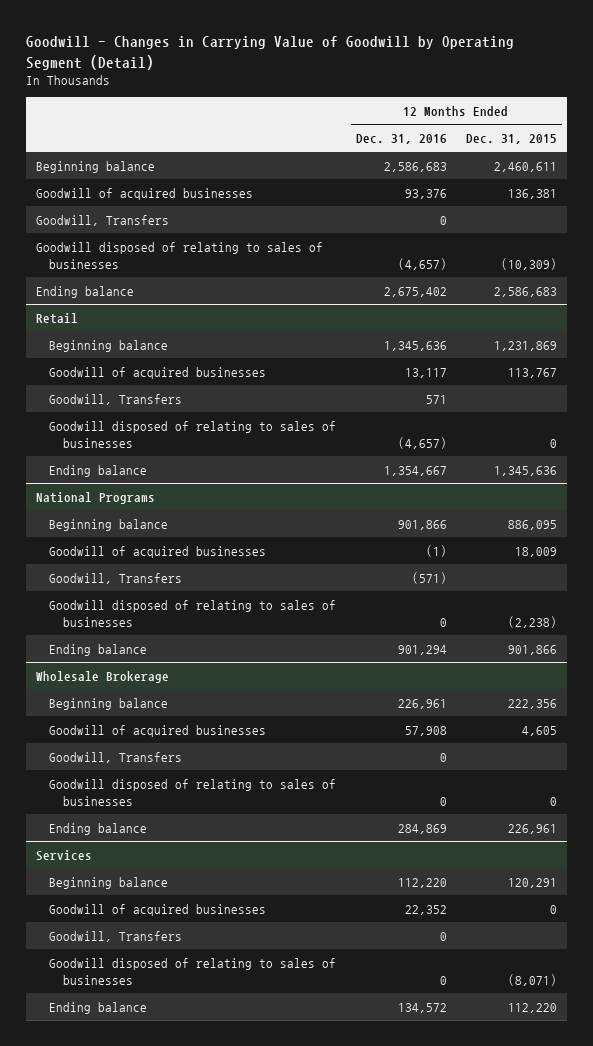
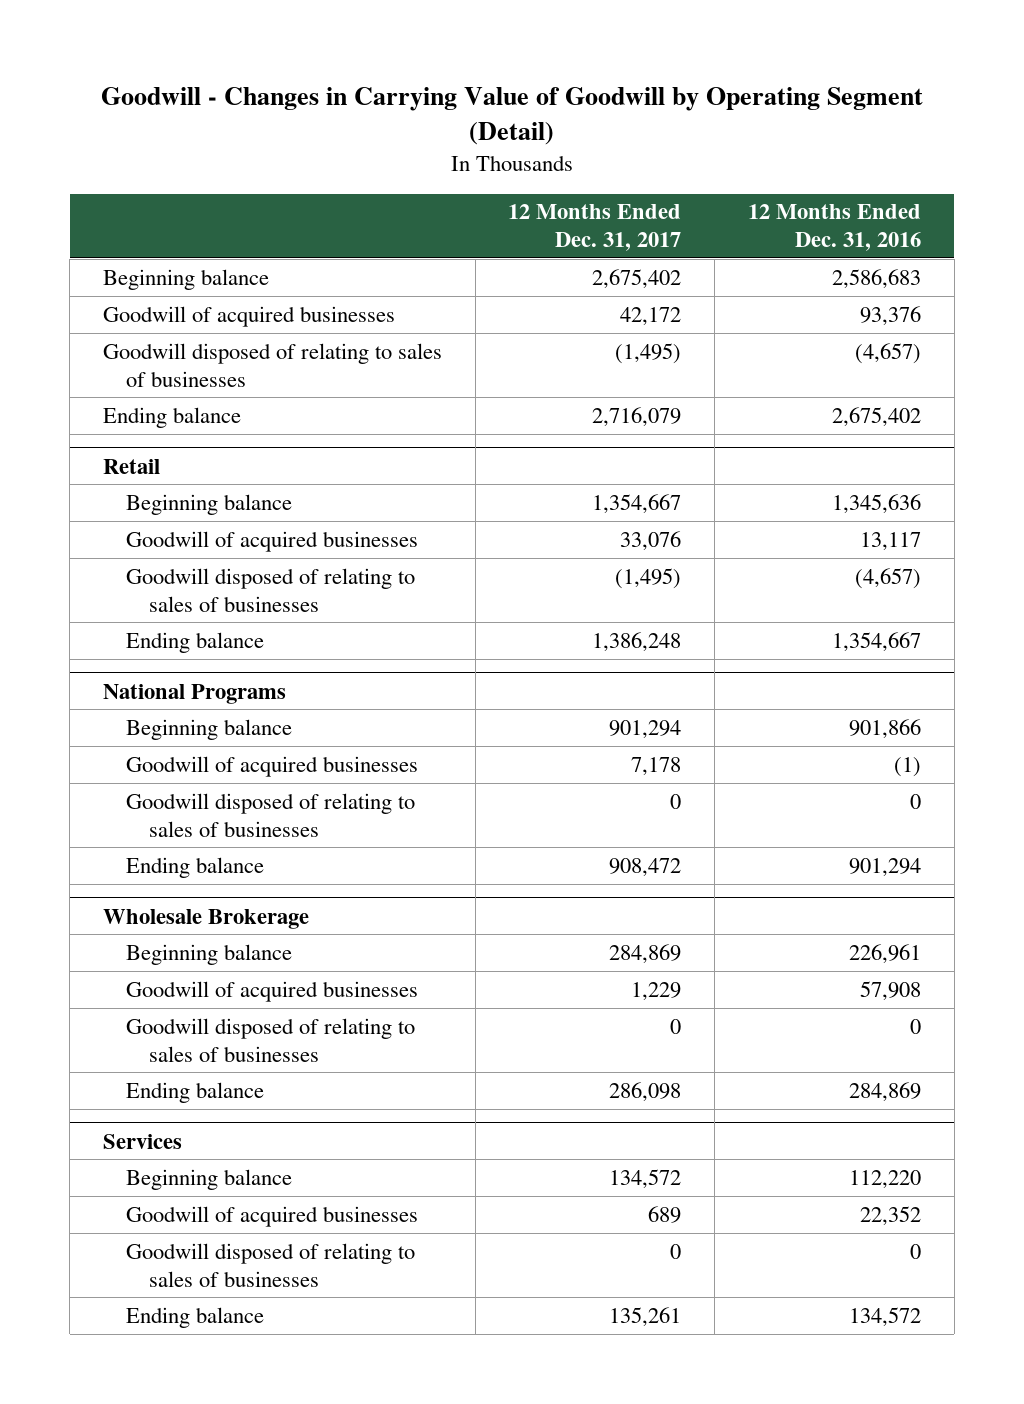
[466,133,558,144] Dec. 31, 2015 -> none
none -> [508,204,682,252] 12 Months Ended Dec. 31, 2017
[35,214,169,226] Goodwill, Transfers -> none
[49,393,183,405] Goodwill, Transfers -> none
[49,572,183,584] Goodwill, Transfers -> none
[49,751,183,763] Goodwill, Transfers -> none
[49,930,183,942] Goodwill, Transfers -> none

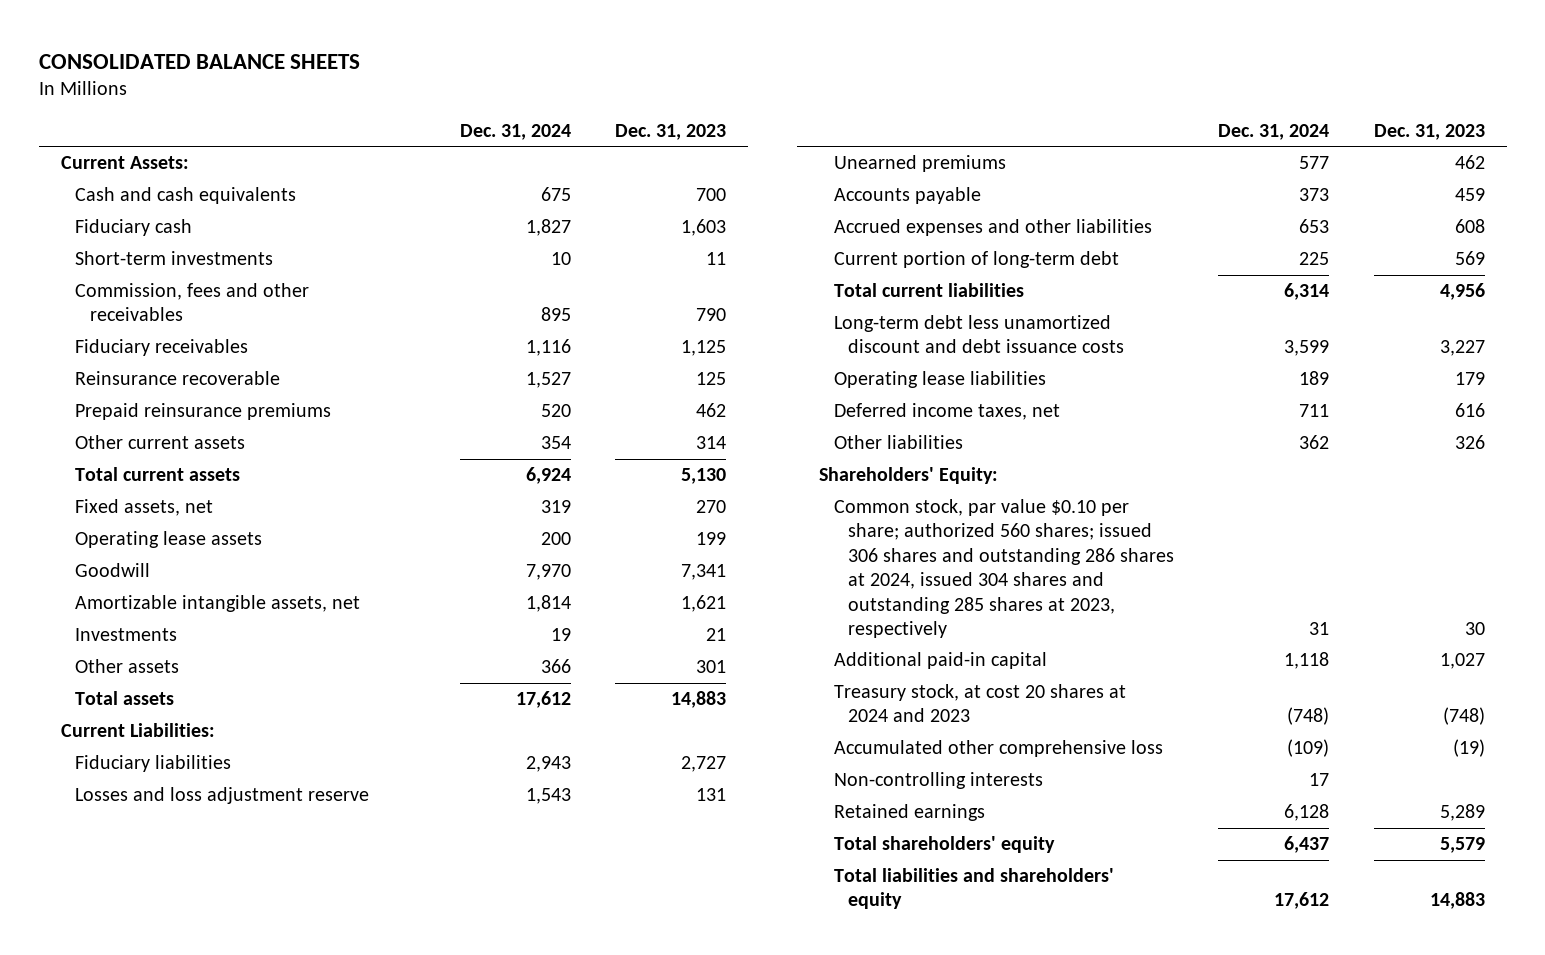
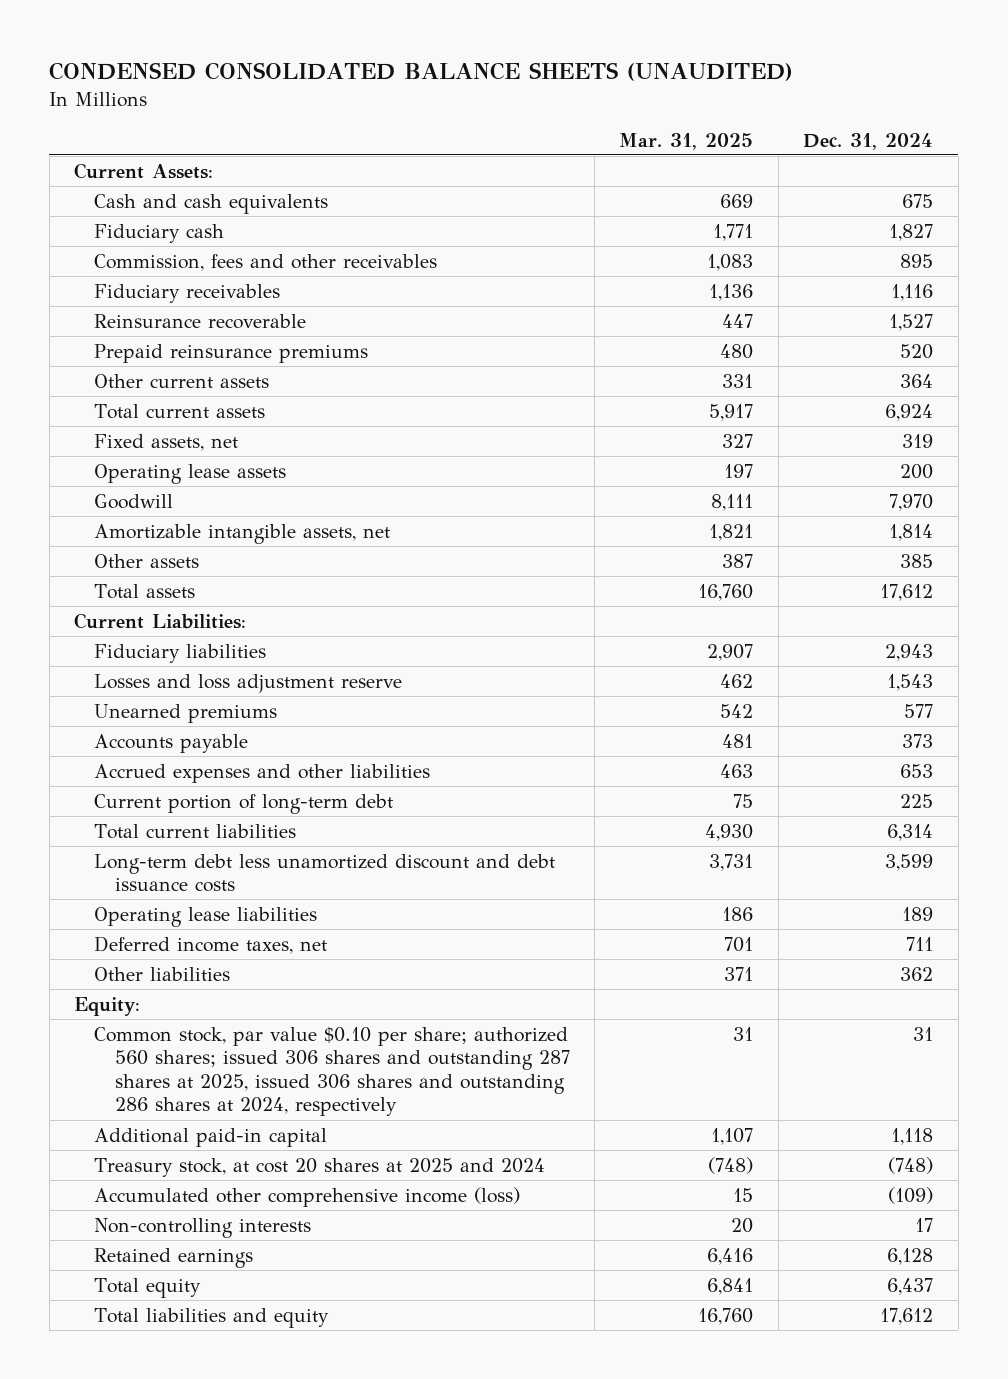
[38,53,360,69] CONSOLIDATED BALANCE SHEETS -> [49,62,794,82] CONDENSED CONSOLIDATED BALANCE SHEETS (UNAUDITED)
[615,123,727,140] Dec. 31, 2023 -> none
none -> [619,132,754,150] Mar. 31, 2025
[75,251,274,266] Short-term investments -> none
[540,436,571,450] 354 -> [900,373,934,388] 364
[75,628,178,642] Investments -> none
[540,659,571,674] 366 -> [900,553,934,568] 385
[819,467,999,485] Shareholders' Equity: -> [74,996,141,1016] Equity:
[833,499,1174,638] Common stock, par value $0.10 per share; authorized 560 shares; issued 306 shares and outstanding 286 shares at 2024, issued 304 shares and outstanding 285 shares at 2023, respectively -> [94,1026,570,1117] Common stock, par value $0.10 per share; authorized 560 shares; issued 306 shares and outstanding 287 shares at 2025, issued 306 shares and outstanding 286 shares at 2024, respectively
[833,684,1126,723] Treasury stock, at cost 20 shares at 2024 and 2023 -> [94,1157,546,1177] Treasury stock, at cost 20 shares at 2025 and 2024
[833,740,1163,758] Accumulated other comprehensive loss -> [94,1186,521,1207] Accumulated other comprehensive income (loss)
[833,836,1055,854] Total shareholders' equity -> [94,1277,202,1298] Total equity
[833,868,1114,910] Total liabilities and shareholders' equity -> [94,1307,330,1328] Total liabilities and equity

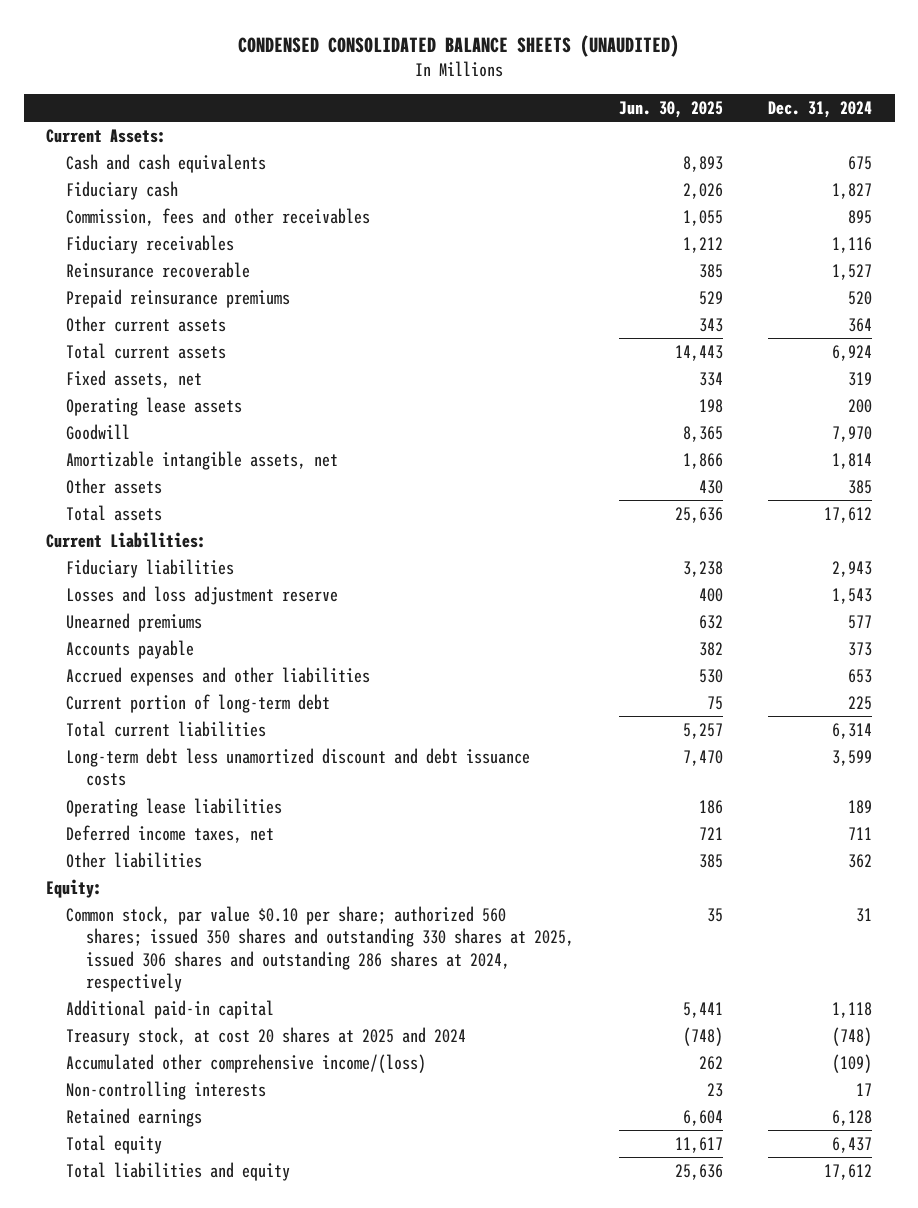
[619,132,754,150] Mar. 31, 2025 -> none
none -> [618,100,723,118] Jun. 30, 2025
[94,1026,570,1117] Common stock, par value $0.10 per share; authorized 560 shares; issued 306 shares and outstanding 287 shares at 2025, issued 306 shares and outstanding 286 shares at 2024, respectively -> [66,905,574,992] Common stock, par value $0.10 per share; authorized 560 shares; issued 350 shares and outstanding 330 shares at 2025, issued 306 shares and outstanding 286 shares at 2024, respectively
[94,1186,521,1207] Accumulated other comprehensive income (loss) -> [66,1053,427,1073] Accumulated other comprehensive income/(loss)

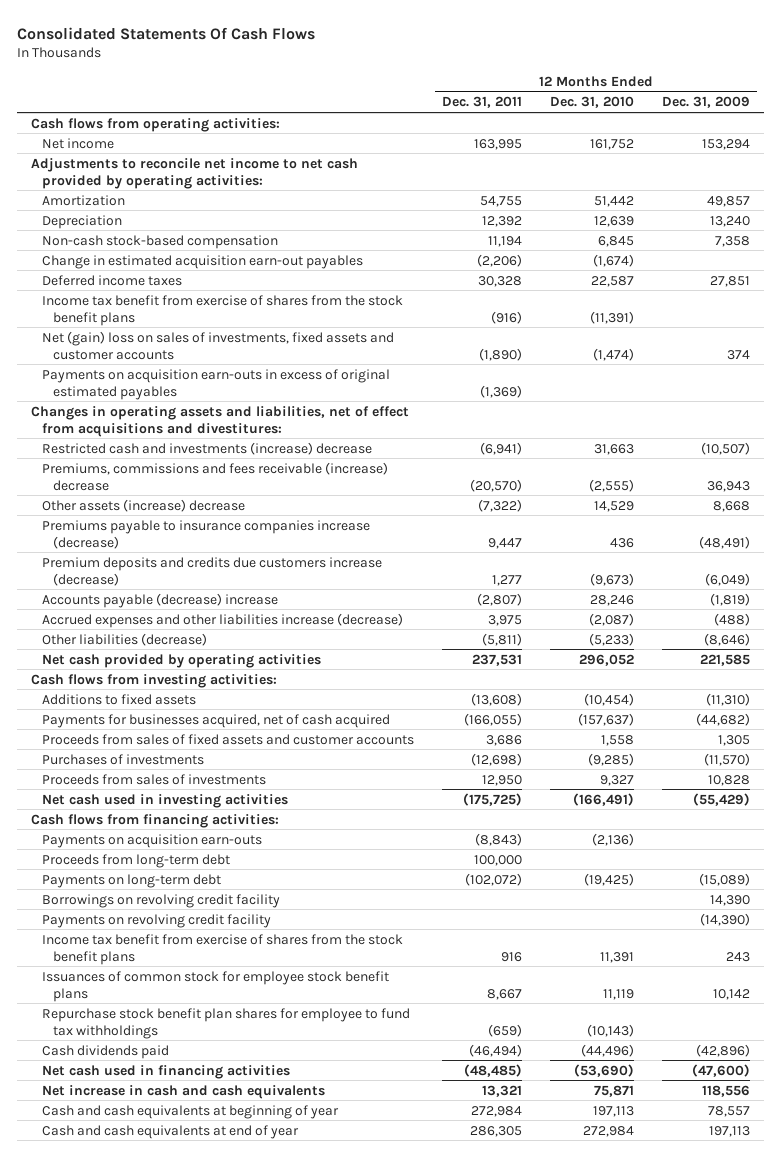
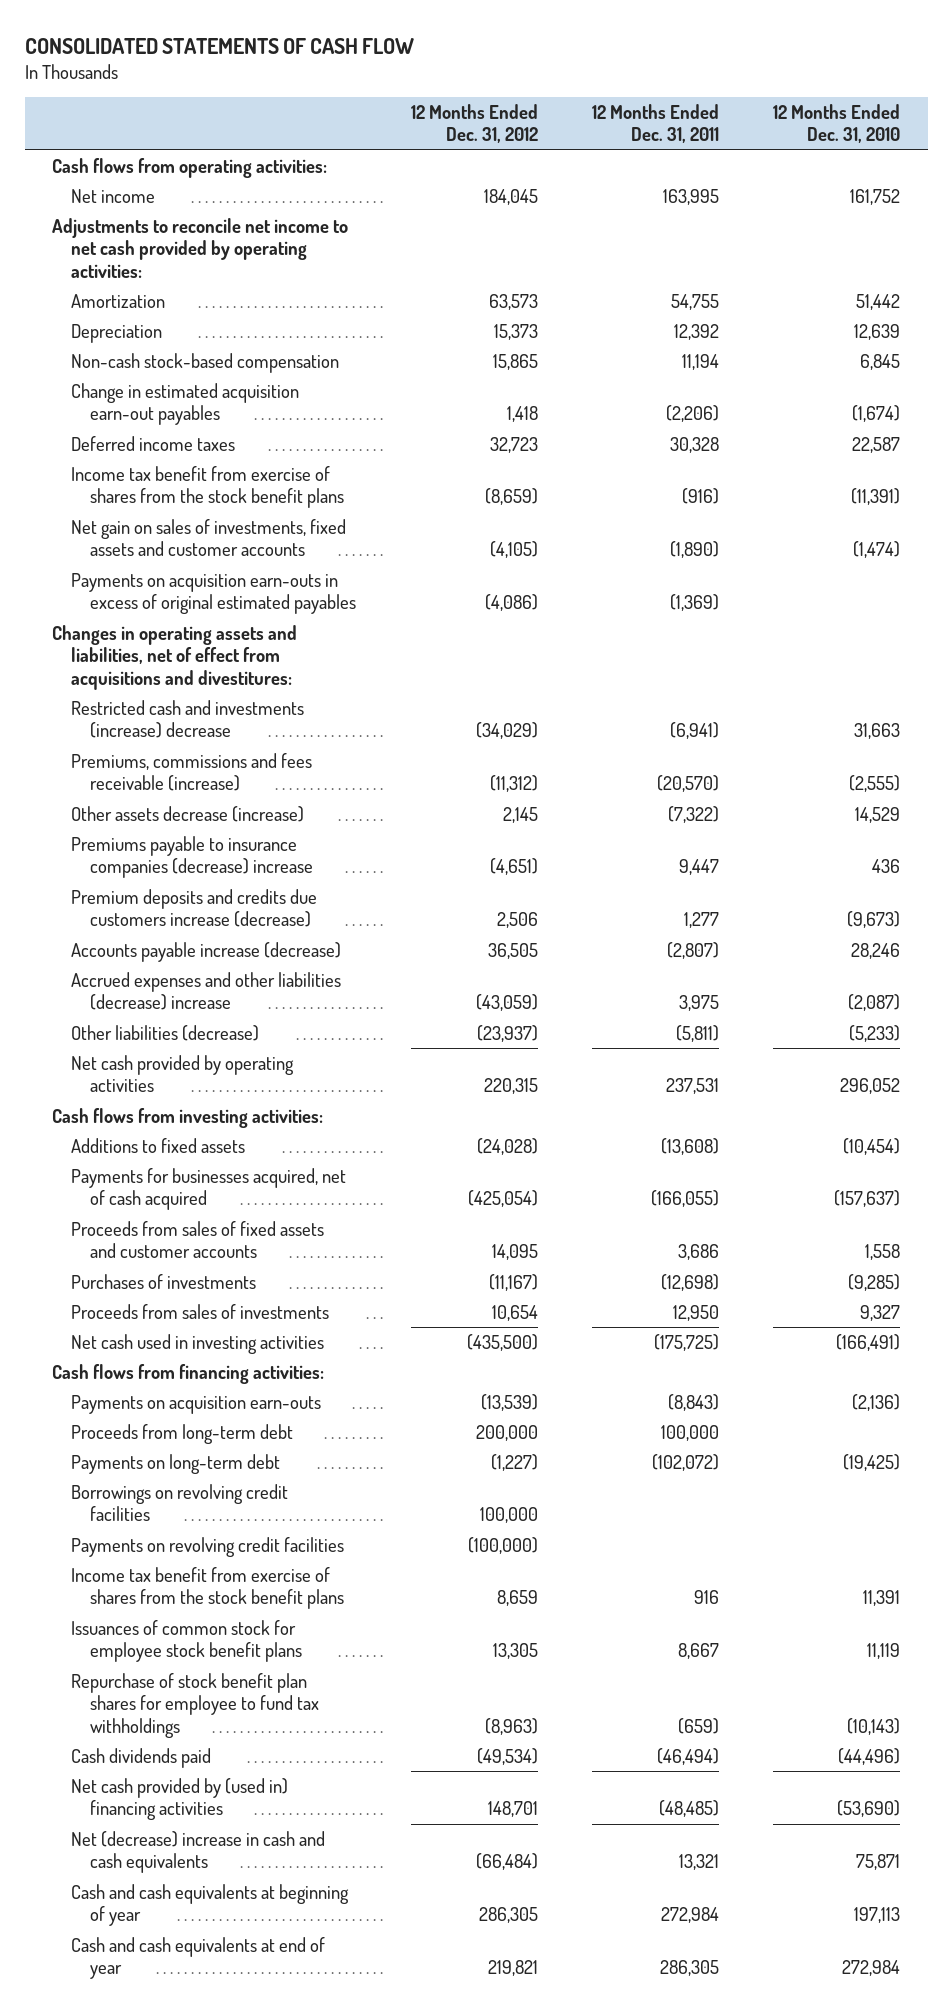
[17,26,316,40] Consolidated Statements Of Cash Flows -> [24,37,414,54] CONSOLIDATED STATEMENTS OF CASH FLOW
[662,96,751,109] Dec. 31, 2009 -> none
none -> [410,103,538,144] 12 Months Ended Dec. 31, 2012
[42,330,395,360] Net (gain) loss on sales of investments, fixed assets and customer accounts -> [70,518,346,557] Net gain on sales of investments, fixed assets and customer accounts
[42,461,389,491] Premiums, commissions and fees receivable (increase) decrease -> [70,752,312,792] Premiums, commissions and fees receivable (increase)
[42,498,246,512] Other assets (increase) decrease -> [70,805,304,822] Other assets decrease (increase)
[42,519,371,549] Premiums payable to insurance companies increase (decrease) -> [70,835,314,879] Premiums payable to insurance companies (decrease) increase
[42,592,279,608] Accounts payable (decrease) increase -> [70,941,341,962] Accounts payable increase (decrease)
[42,612,404,628] Accrued expenses and other liabilities increase (decrease) -> [70,971,341,1011] Accrued expenses and other liabilities (decrease) increase
[42,893,281,908] Borrowings on revolving credit facility -> [70,1483,288,1522] Borrowings on revolving credit facilities
[42,913,272,928] Payments on revolving credit facility -> [70,1536,344,1557] Payments on revolving credit facilities
[42,1007,411,1039] Repurchase stock benefit plan shares for employee to fund tax withholdings -> [70,1672,320,1738] Repurchase of stock benefit plan shares for employee to fund tax withholdings
[42,1064,291,1079] Net cash used in financing activities -> [70,1777,288,1821] Net cash provided by (used in) financing activities
[42,1084,326,1099] Net increase in cash and cash equivalents -> [70,1830,325,1874] Net (decrease) increase in cash and cash equivalents

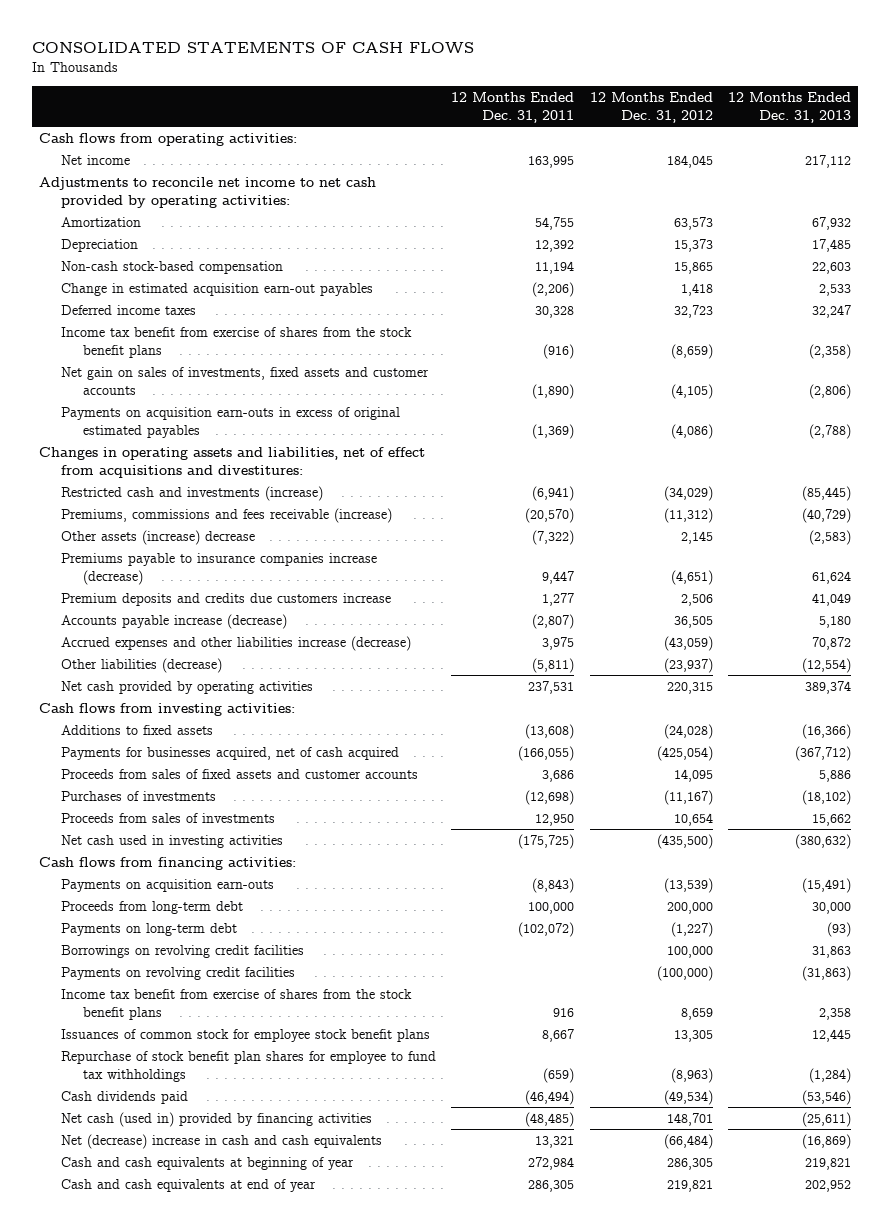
[24,37,414,54] CONSOLIDATED STATEMENTS OF CASH FLOW -> [31,42,474,54] CONSOLIDATED STATEMENTS OF CASH FLOWS
[773,103,901,144] 12 Months Ended Dec. 31, 2010 -> none
none -> [727,92,851,124] 12 Months Ended Dec. 31, 2013
[70,699,304,739] Restricted cash and investments (increase) decrease -> [61,485,324,501] Restricted cash and investments (increase)
[70,805,304,822] Other assets decrease (increase) -> [61,529,256,545] Other assets (increase) decrease
[70,835,314,879] Premiums payable to insurance companies (decrease) increase -> [61,552,378,585] Premiums payable to insurance companies increase (decrease)
[70,888,317,928] Premium deposits and credits due customers increase (decrease) -> [61,592,392,606] Premium deposits and credits due customers increase
[70,971,341,1011] Accrued expenses and other liabilities (decrease) increase -> [61,635,412,651] Accrued expenses and other liabilities increase (decrease)
[70,1777,288,1821] Net cash provided by (used in) financing activities -> [61,1111,373,1127] Net cash (used in) provided by financing activities

